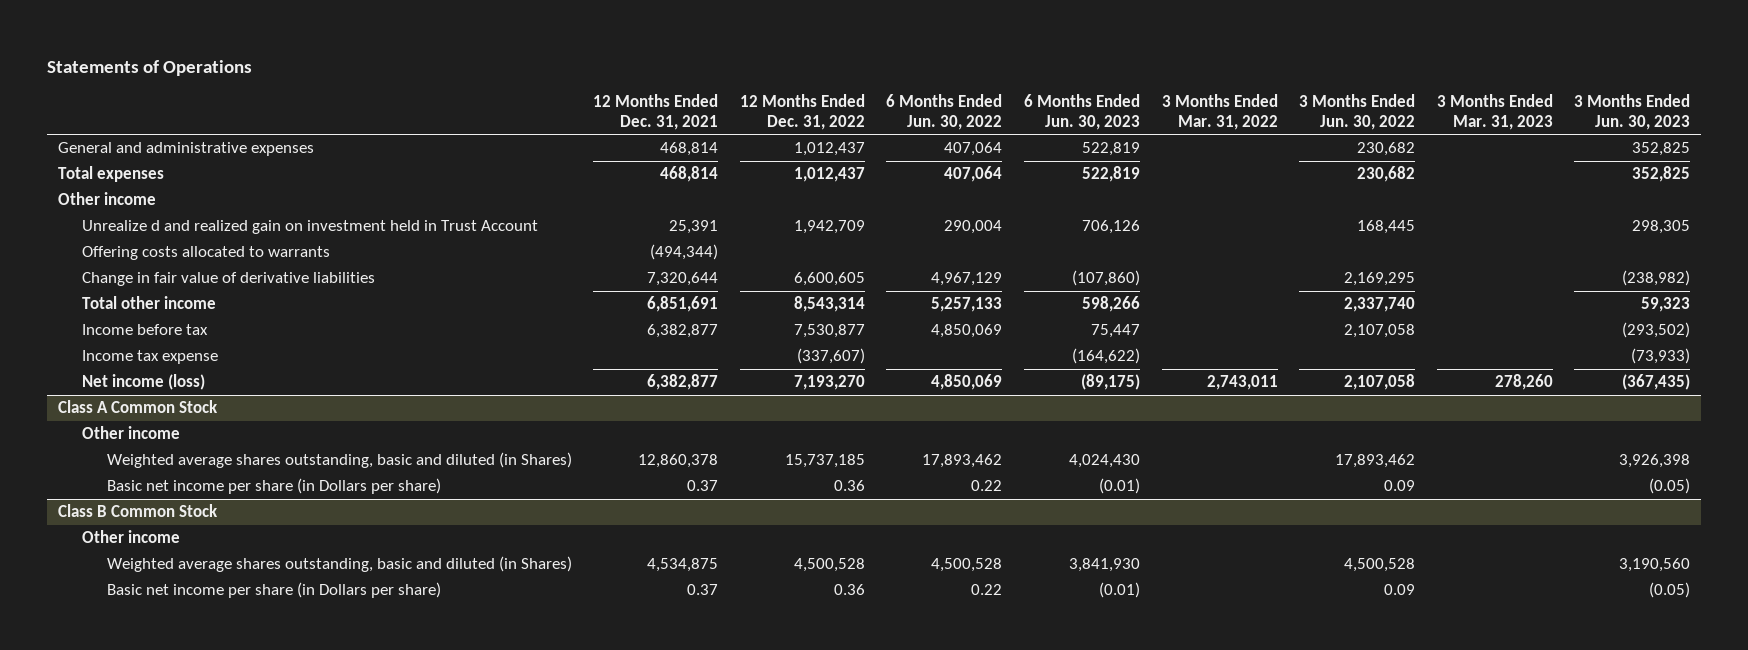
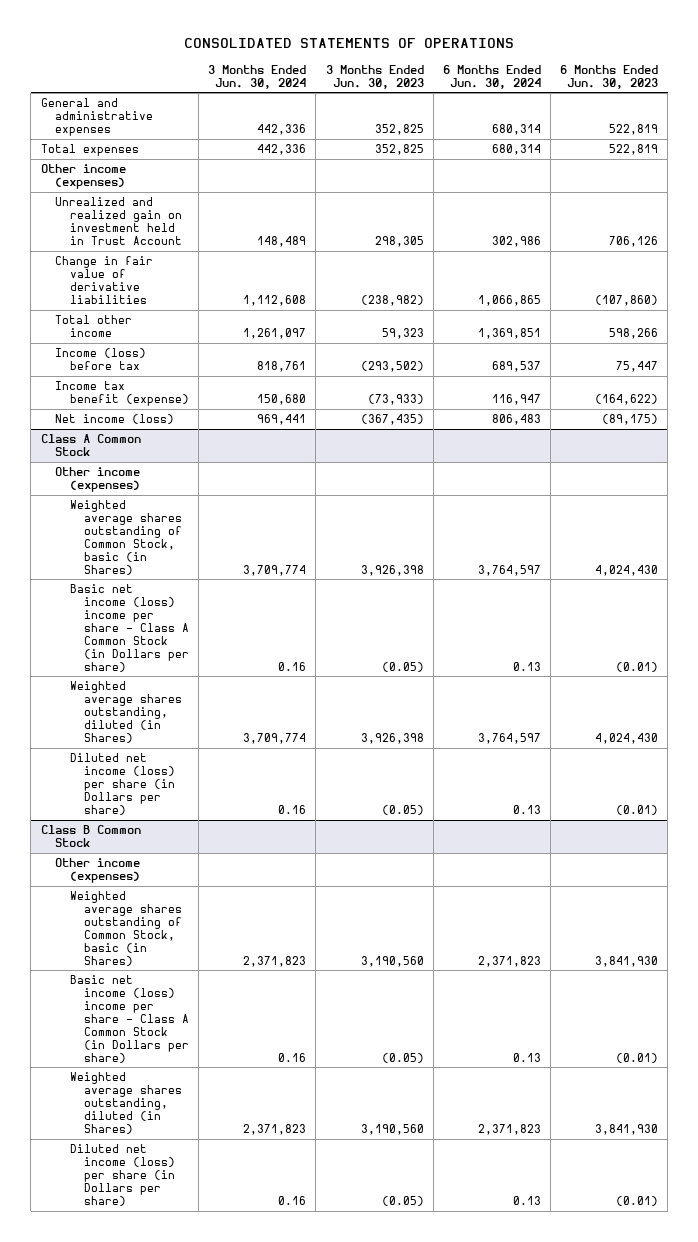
[46,59,252,76] Statements of Operations -> [184,38,515,49] CONSOLIDATED STATEMENTS OF OPERATIONS
[593,94,719,130] 12 Months Ended Dec. 31, 2021 -> none
[739,94,865,130] 12 Months Ended Dec. 31, 2022 -> none
[886,94,1003,130] 6 Months Ended Jun. 30, 2022 -> none
[1161,94,1278,130] 3 Months Ended Mar. 31, 2022 -> none
[1299,94,1416,130] 3 Months Ended Jun. 30, 2022 -> none
[1436,94,1553,130] 3 Months Ended Mar. 31, 2023 -> none
none -> [208,64,307,89] 3 Months Ended Jun. 30, 2024
none -> [442,64,541,89] 6 Months Ended Jun. 30, 2024
[82,246,331,261] Offering costs allocated to warrants -> none
[57,192,156,206] Other income -> [40,164,126,190] Other income (expenses)
[82,220,539,235] Unrealize d and realized gain on investment held in Trust Account -> [55,197,182,245] Unrealized and realized gain on investment held in Trust Account
[82,324,209,336] Income before tax -> [55,348,147,371] Income (loss) before tax
[82,350,219,365] Income tax expense -> [55,381,189,407] Income tax benefit (expense)
[82,426,181,440] Other income -> [55,467,141,493] Other income (expenses)
[106,452,572,469] Weighted average shares outstanding, basic and diluted (in Shares) -> [69,500,183,575] Weighted average shares outstanding of Common Stock, basic (in Shares)
[106,478,441,495] Basic net income per share (in Dollars per share) -> [69,584,190,672] Basic net income (loss) income per share - Class A Common Stock (in Dollars per share)
none -> [69,681,183,743] Weighted average shares outstanding, diluted (in Shares)
none -> [69,753,176,815] Diluted net income (loss) per share (in Dollars per share)
[82,530,181,544] Other income -> [55,858,141,884] Other income (expenses)
[106,556,572,573] Weighted average shares outstanding, basic and diluted (in Shares) -> [69,891,183,966] Weighted average shares outstanding of Common Stock, basic (in Shares)
[106,582,441,599] Basic net income per share (in Dollars per share) -> [69,975,190,1063] Basic net income (loss) income per share - Class A Common Stock (in Dollars per share)
none -> [69,1072,183,1134] Weighted average shares outstanding, diluted (in Shares)
none -> [69,1144,176,1206] Diluted net income (loss) per share (in Dollars per share)

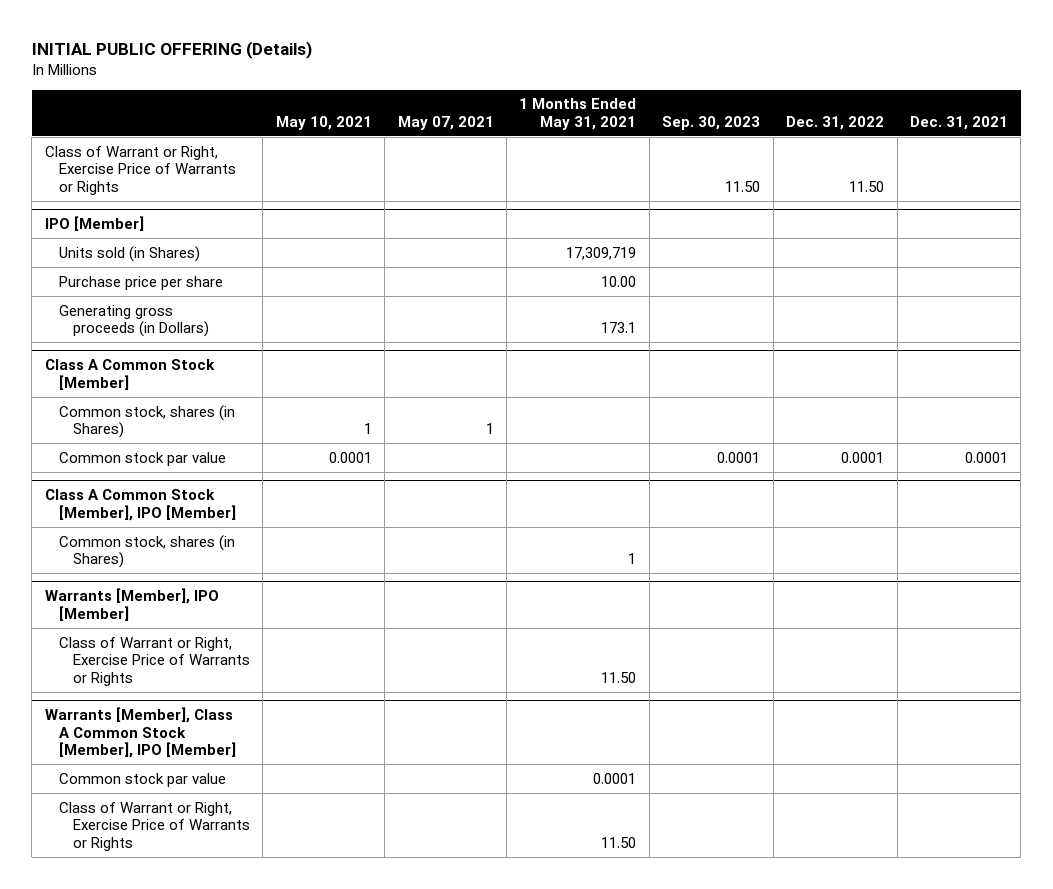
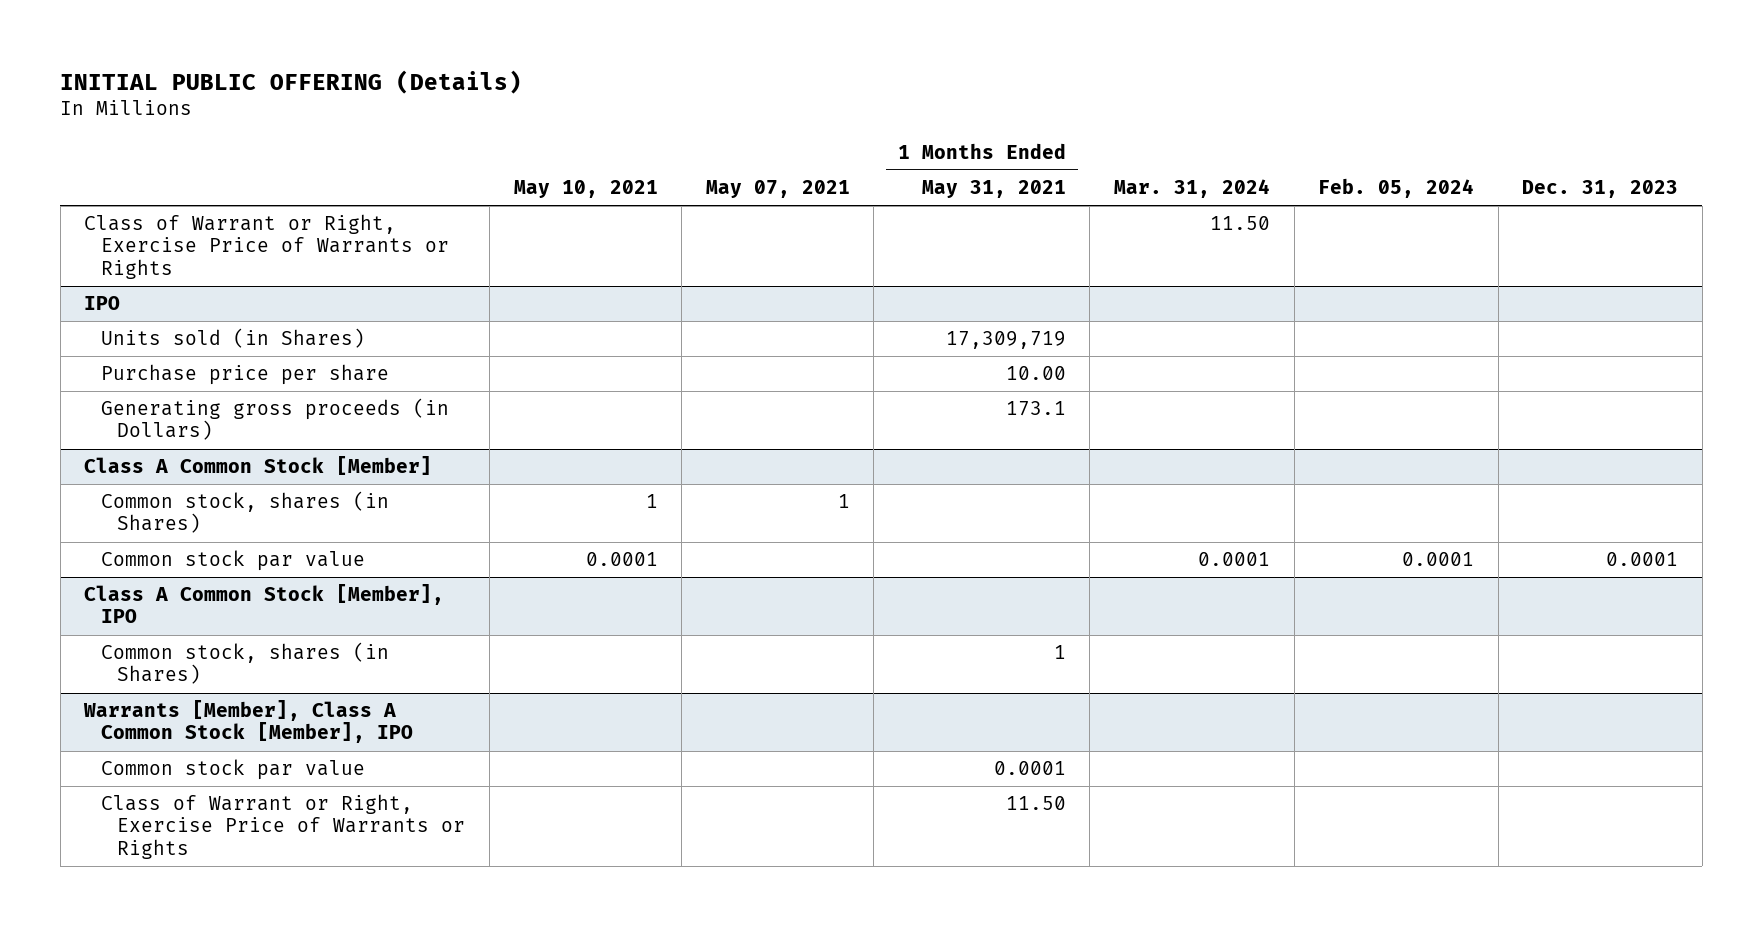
[662,115,761,130] Sep. 30, 2023 -> none
[786,115,885,130] Dec. 31, 2022 -> none
[909,115,1008,130] Dec. 31, 2021 -> none
none -> [1114,179,1271,199] Mar. 31, 2024
none -> [1318,178,1475,199] Feb. 05, 2024
none -> [1522,180,1679,199] Dec. 31, 2023
[44,216,144,232] IPO [Member] -> [84,296,121,311] IPO
[44,489,236,521] Class A Common Stock [Member], IPO [Member] -> [84,584,445,624] Class A Common Stock [Member], IPO
[44,588,219,621] Warrants [Member], IPO [Member] -> none
[58,636,250,686] Class of Warrant or Right, Exercise Price of Warrants or Rights -> none
[44,707,236,759] Warrants [Member], Class A Common Stock [Member], IPO [Member] -> [83,700,413,744] Warrants [Member], Class A Common Stock [Member], IPO

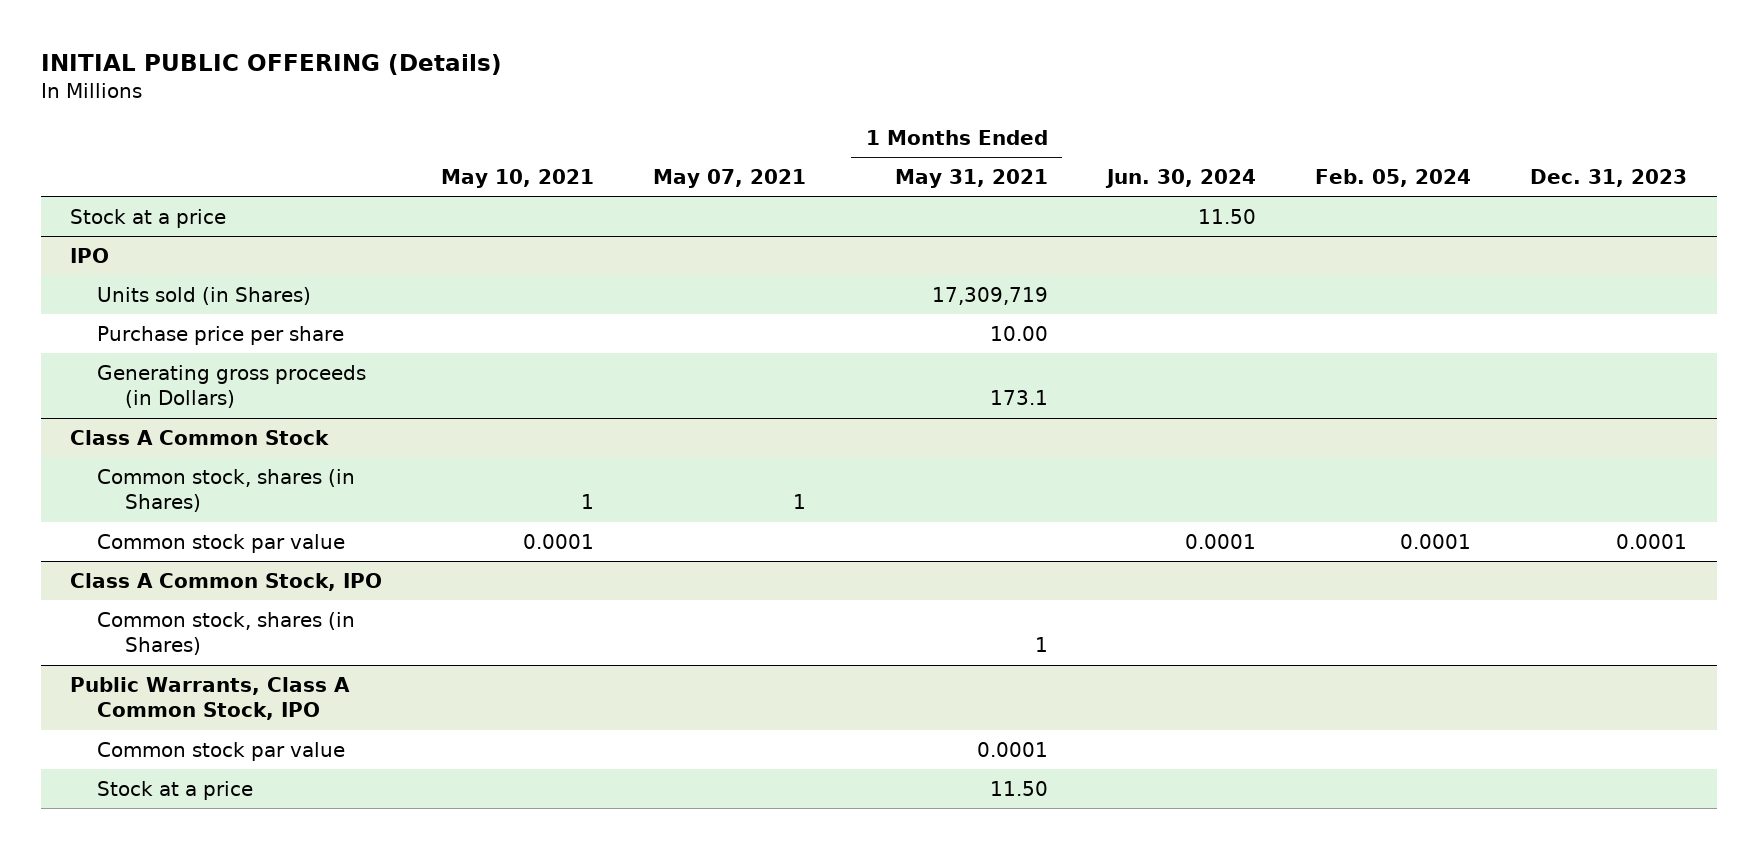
[1114,179,1271,199] Mar. 31, 2024 -> none
none -> [1104,169,1256,189] Jun. 30, 2024
[84,214,449,279] Class of Warrant or Right, Exercise Price of Warrants or Rights -> [70,208,227,228] Stock at a price
[84,456,433,476] Class A Common Stock [Member] -> [70,429,330,445] Class A Common Stock
[84,584,445,624] Class A Common Stock [Member], IPO -> [70,572,383,591] Class A Common Stock, IPO
[83,700,413,744] Warrants [Member], Class A Common Stock [Member], IPO -> [70,676,351,721] Public Warrants, Class A Common Stock, IPO
[100,794,466,859] Class of Warrant or Right, Exercise Price of Warrants or Rights -> [97,780,254,800] Stock at a price

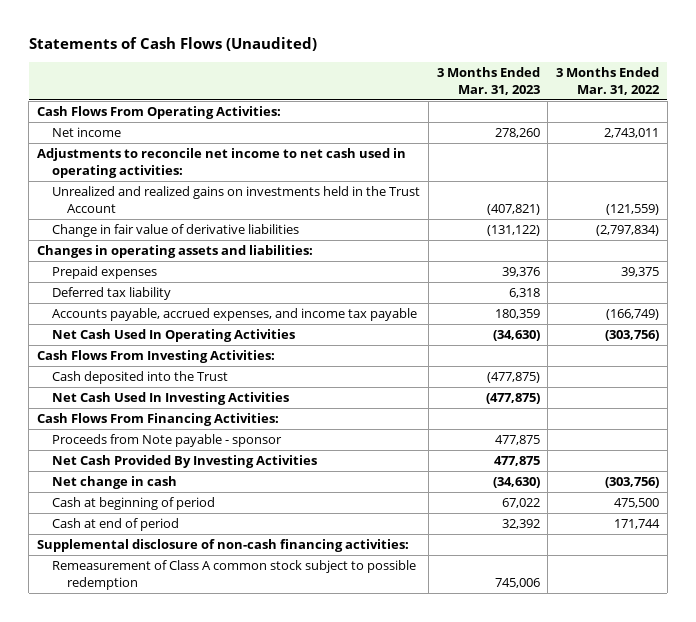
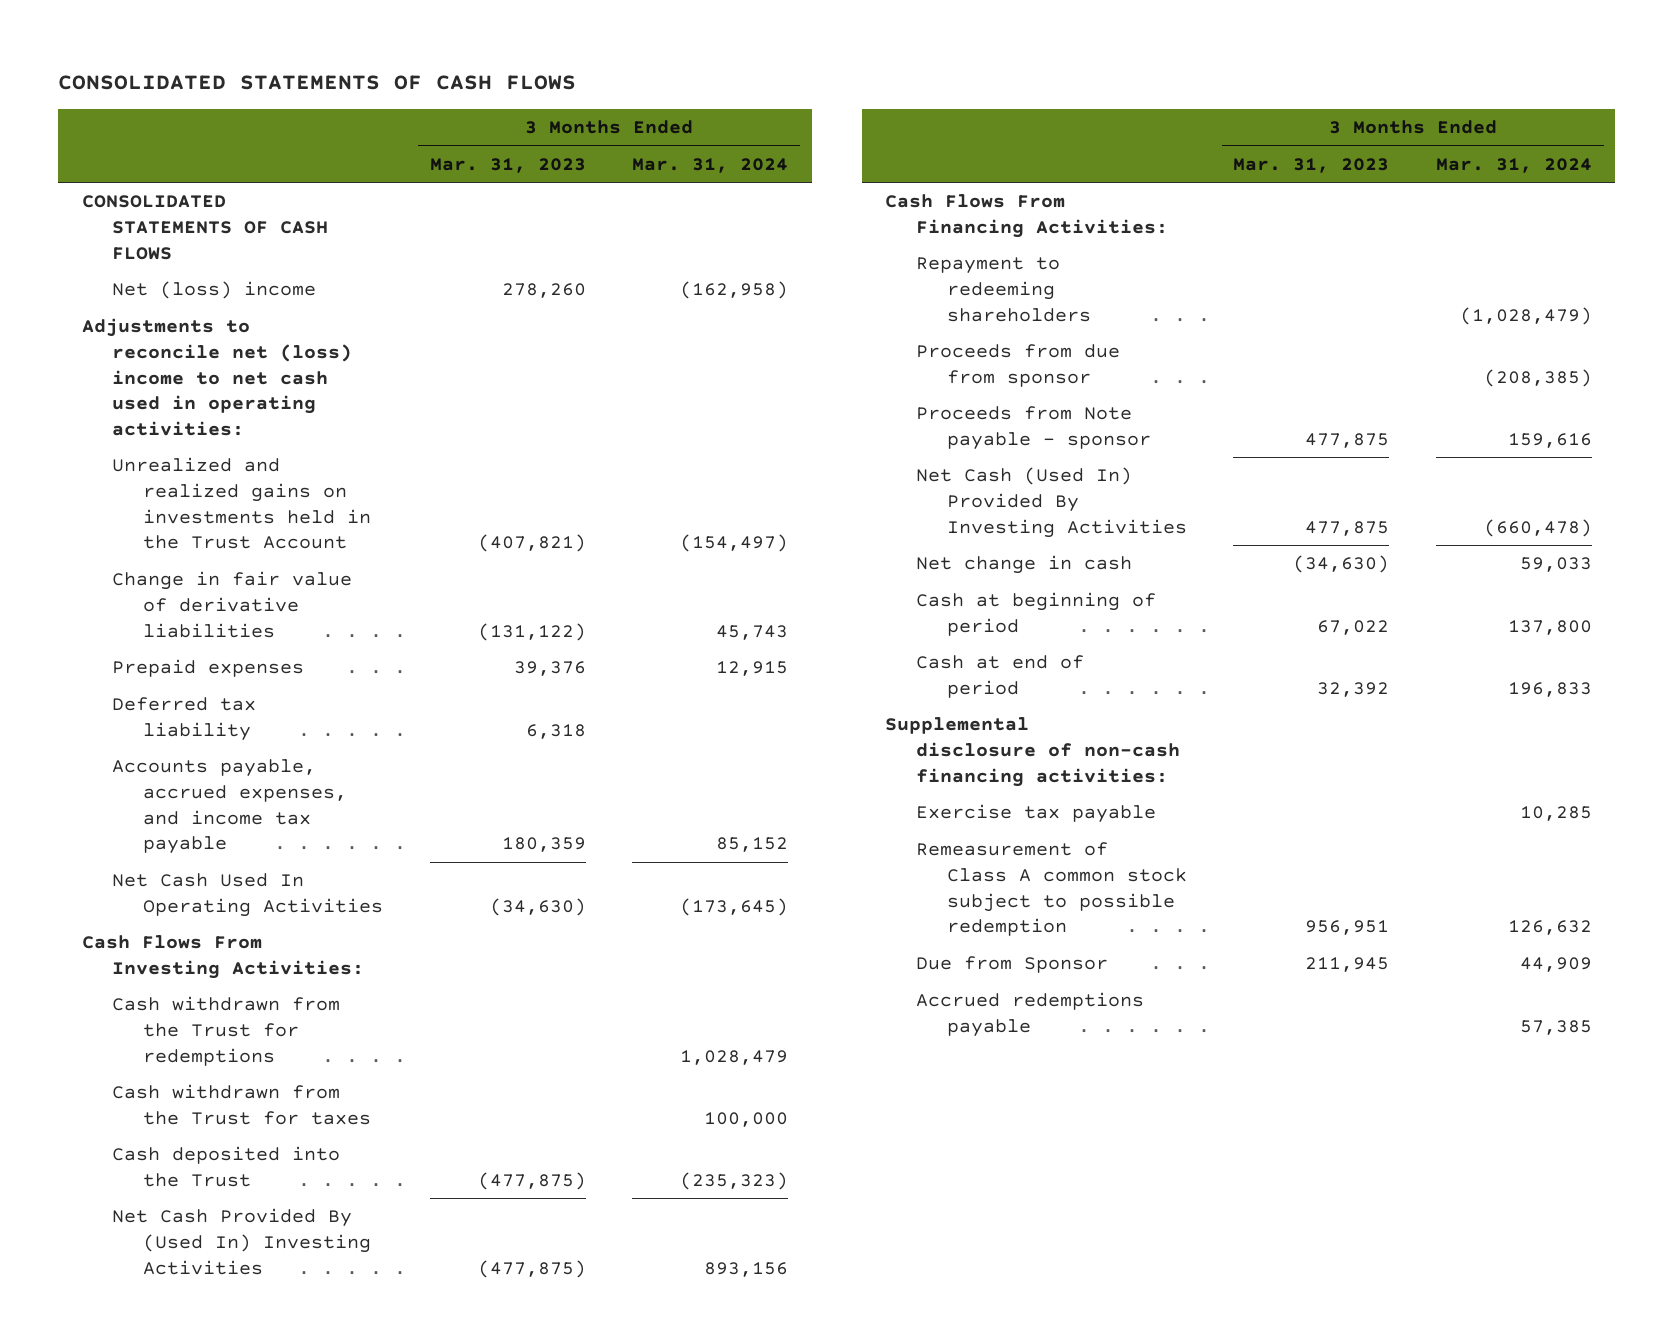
[28,37,317,52] Statements of Cash Flows (Unaudited) -> [58,75,577,91] CONSOLIDATED STATEMENTS OF CASH FLOWS
[556,67,661,95] 3 Months Ended Mar. 31, 2022 -> none
none -> [632,158,789,174] Mar. 31, 2024
[37,105,282,119] Cash Flows From Operating Activities: -> none
none -> [81,195,329,260] CONSOLIDATED STATEMENTS OF CASH FLOWS
[52,126,122,137] Net income -> [112,281,317,300] Net (loss) income
[37,147,407,178] Adjustments to reconcile net income to net cash used in operating activities: -> [81,318,353,437] Adjustments to reconcile net (loss) income to net cash used in operating activities:
[37,244,314,258] Changes in operating assets and liabilities: -> none
none -> [112,996,341,1066] Cash withdrawn from the Trust for redemptions
none -> [112,1084,371,1125] Cash withdrawn from the Trust for taxes
[52,391,290,405] Net Cash Used In Investing Activities -> [112,1208,371,1275] Net Cash Provided By (Used In) Investing Activities
none -> [915,257,1091,322] Repayment to redeeming shareholders
none -> [915,344,1120,387] Proceeds from due from sponsor
[52,454,318,468] Net Cash Provided By Investing Activities -> [915,467,1187,538] Net Cash (Used In) Provided By Investing Activities
none -> [915,804,1156,824] Exercise tax payable
[494,577,540,588] 745,006 -> [1305,920,1390,936] 956,951
none -> [915,956,1108,974] Due from Sponsor
none -> [915,992,1144,1037] Accrued redemptions payable

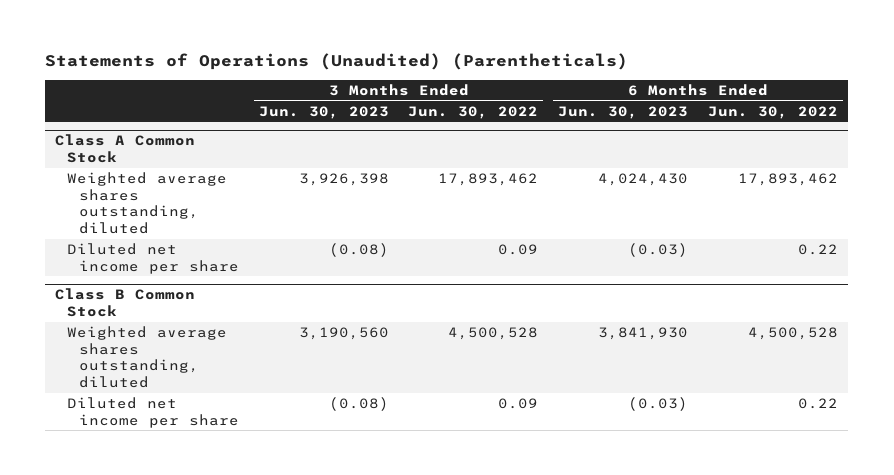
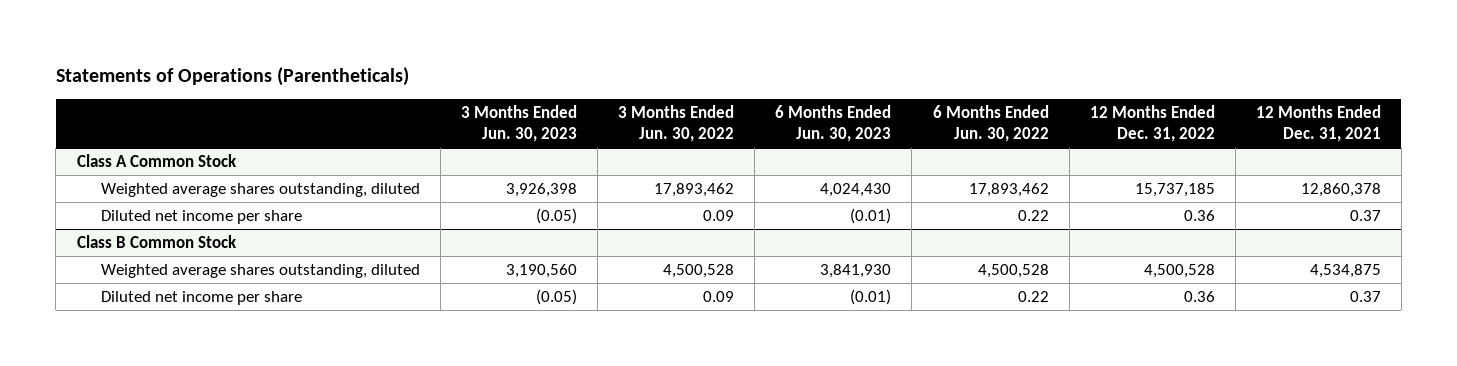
[45,53,629,71] Statements of Operations (Unaudited) (Parentheticals) -> [55,67,409,87] Statements of Operations (Parentheticals)
none -> [1089,105,1215,143] 12 Months Ended Dec. 31, 2022
none -> [1255,105,1381,143] 12 Months Ended Dec. 31, 2021
[328,243,389,258] (0.08) -> [535,207,577,224] (0.05)
[628,243,689,258] (0.03) -> [850,207,892,224] (0.01)
[328,397,389,412] (0.08) -> [535,288,577,305] (0.05)
[628,397,689,412] (0.03) -> [850,288,892,305] (0.01)

